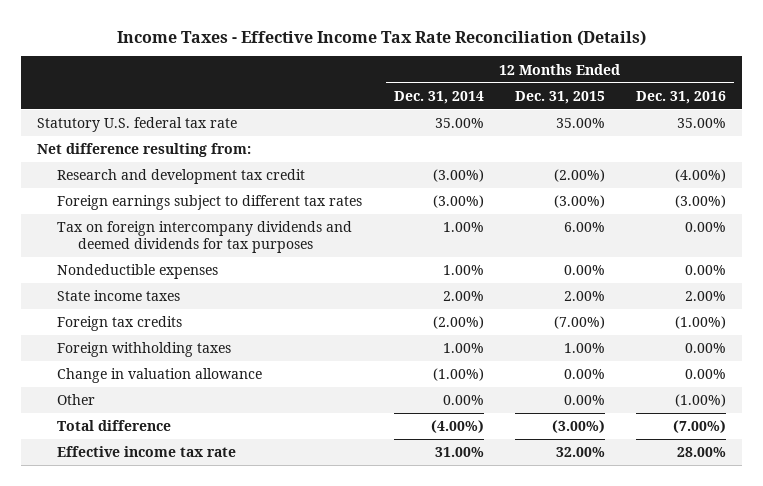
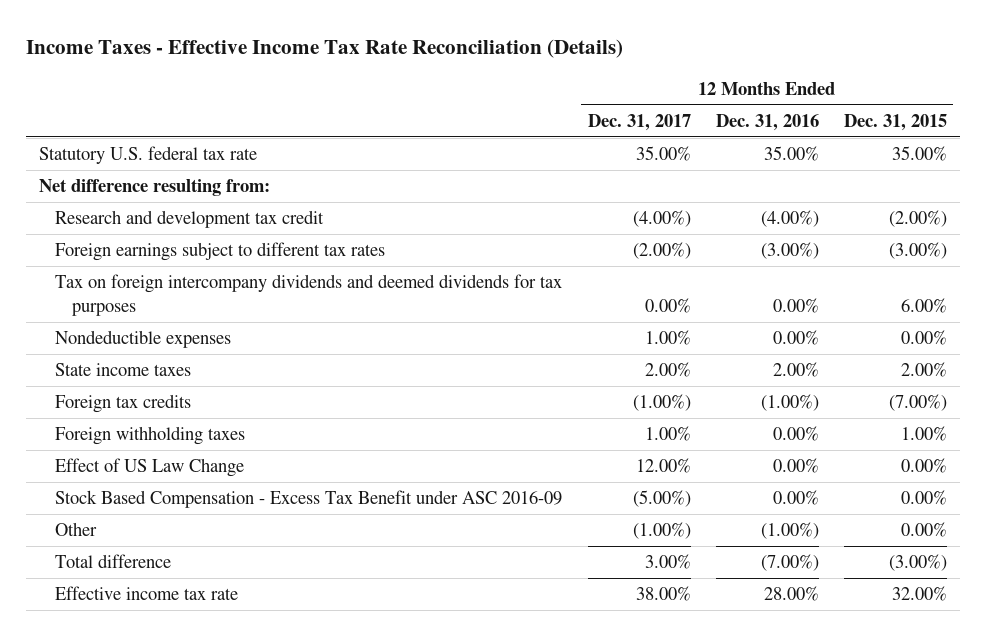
[393,90,484,104] Dec. 31, 2014 -> none
none -> [587,113,691,131] Dec. 31, 2017
none -> [55,458,245,478] Effect of US Law Change
[57,368,263,384] Change in valuation allowance -> [55,490,563,509] Stock Based Compensation - Excess Tax Benefit under ASC 2016-09

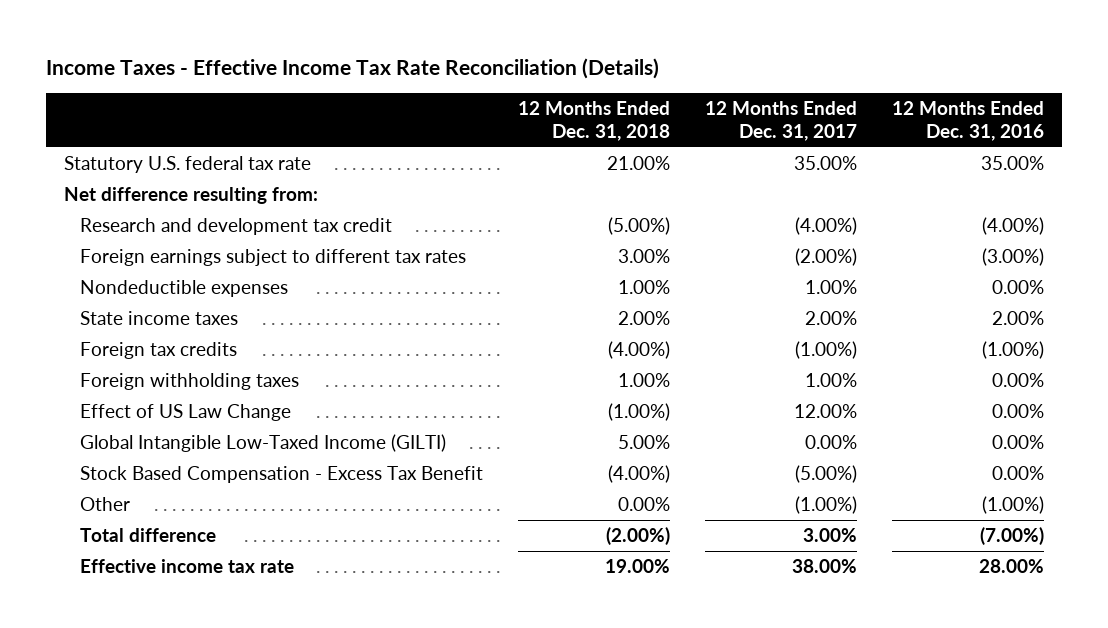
[844,113,948,131] Dec. 31, 2015 -> none
none -> [517,101,670,141] 12 Months Ended Dec. 31, 2018
[55,274,563,316] Tax on foreign intercompany dividends and deemed dividends for tax purposes -> none
none -> [79,434,446,453] Global Intangible Low-Taxed Income (GILTI)
[55,490,563,509] Stock Based Compensation - Excess Tax Benefit under ASC 2016-09 -> [79,466,483,484] Stock Based Compensation - Excess Tax Benefit

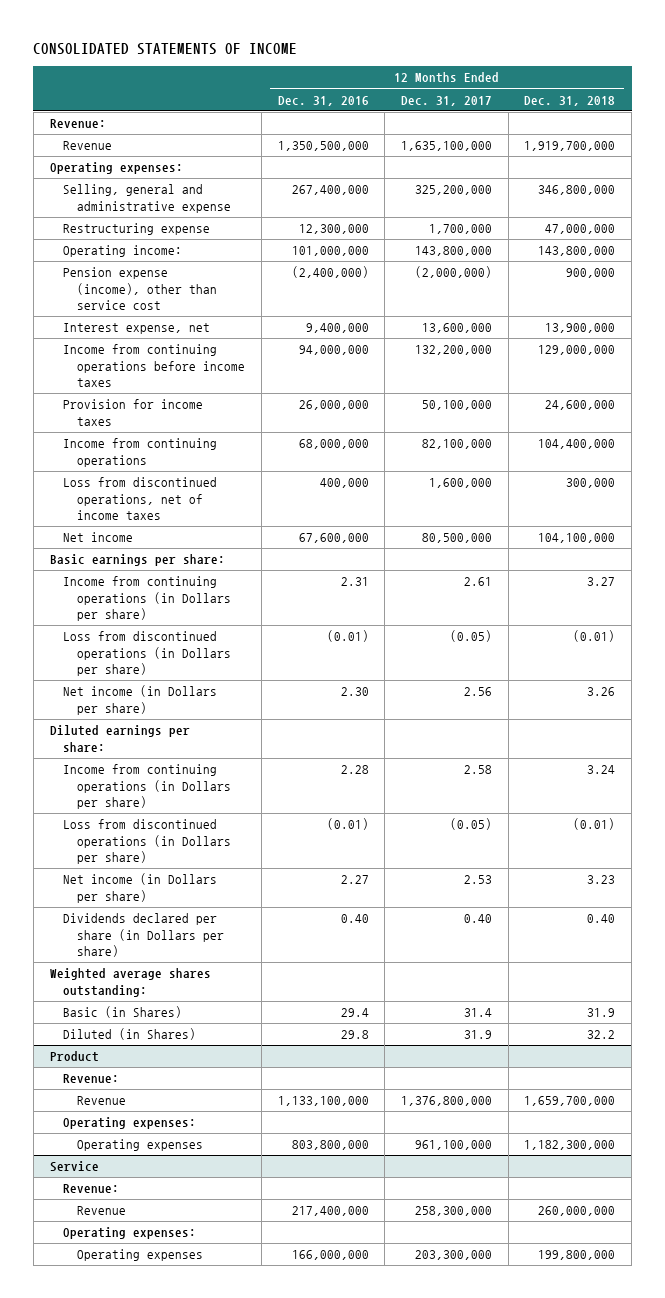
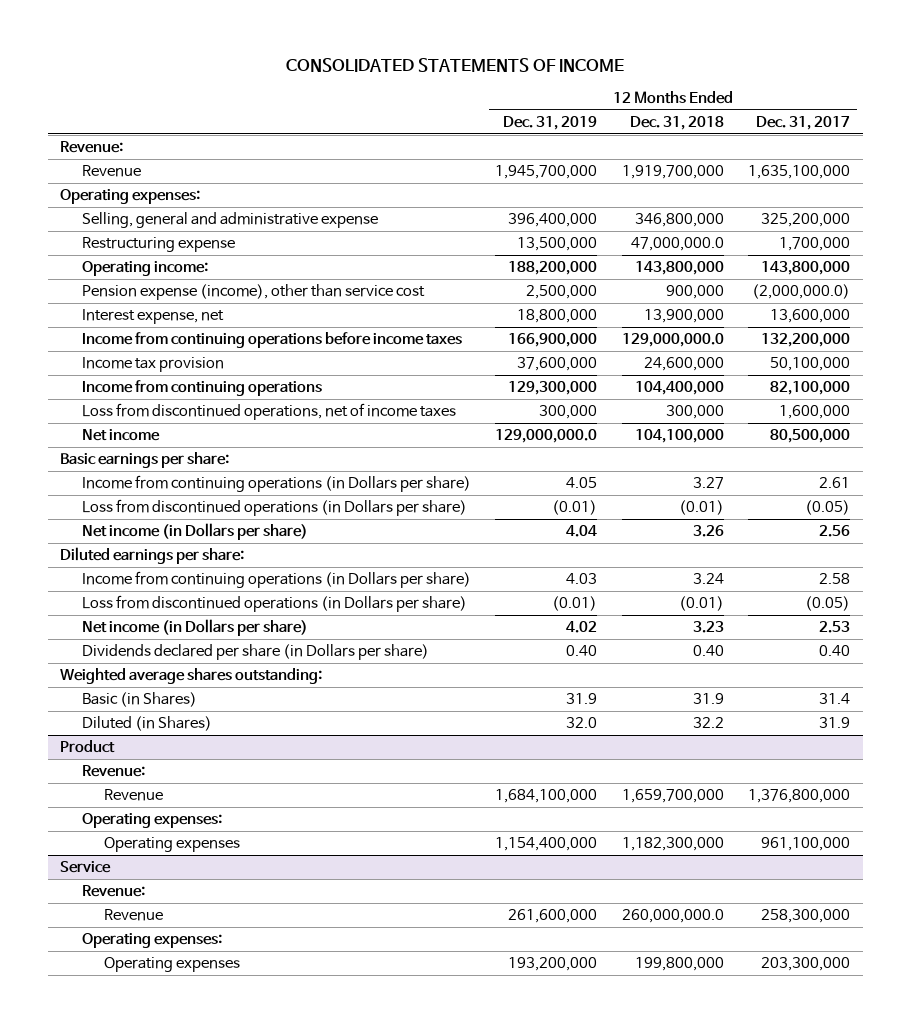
[277,95,369,106] Dec. 31, 2016 -> none
none -> [503,115,598,130] Dec. 31, 2019
[545,224,616,235] 47,000,000 -> [630,237,724,252] 47,000,000.0
[415,266,493,279] (2,000,000) -> [752,284,851,300] (2,000,000.0)
[538,345,616,356] 129,000,000 -> [621,333,724,348] 129,000,000.0
[63,399,204,426] Provision for income taxes -> [81,357,224,373] Income tax provision
[538,1206,616,1217] 260,000,000 -> [621,909,724,924] 260,000,000.0

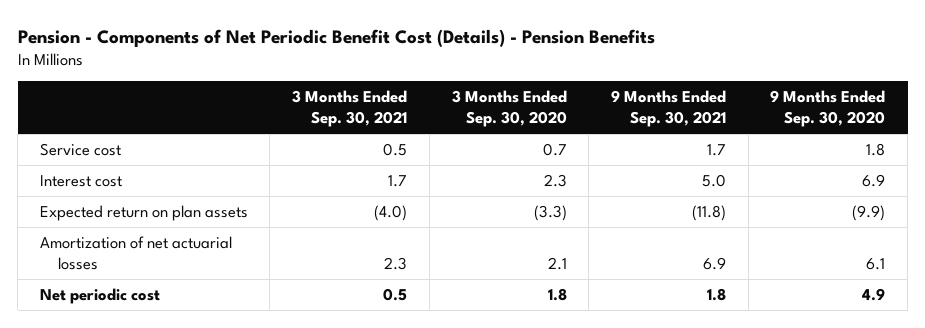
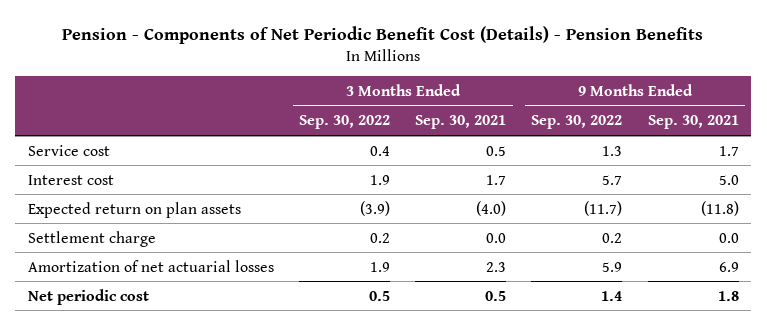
[451,90,567,128] 3 Months Ended Sep. 30, 2020 -> none
[770,90,886,128] 9 Months Ended Sep. 30, 2020 -> none
none -> [299,115,391,130] Sep. 30, 2022
none -> [531,115,623,130] Sep. 30, 2022
none -> [28,230,157,247] Settlement charge

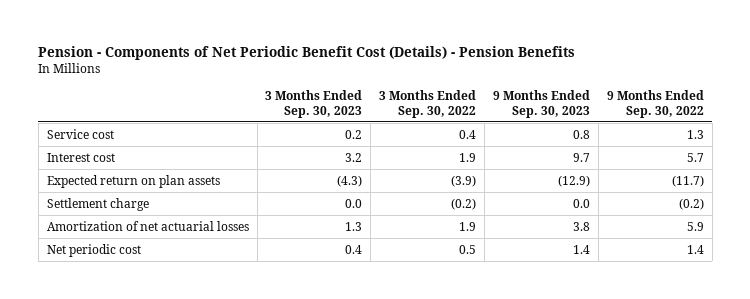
[415,115,507,130] Sep. 30, 2021 -> none
[647,115,739,130] Sep. 30, 2021 -> none
none -> [265,90,363,118] 3 Months Ended Sep. 30, 2023
none -> [493,90,591,118] 9 Months Ended Sep. 30, 2023
[370,232,391,243] 0.2 -> [451,197,477,210] (0.2)
[602,232,623,243] 0.2 -> [678,197,704,210] (0.2)

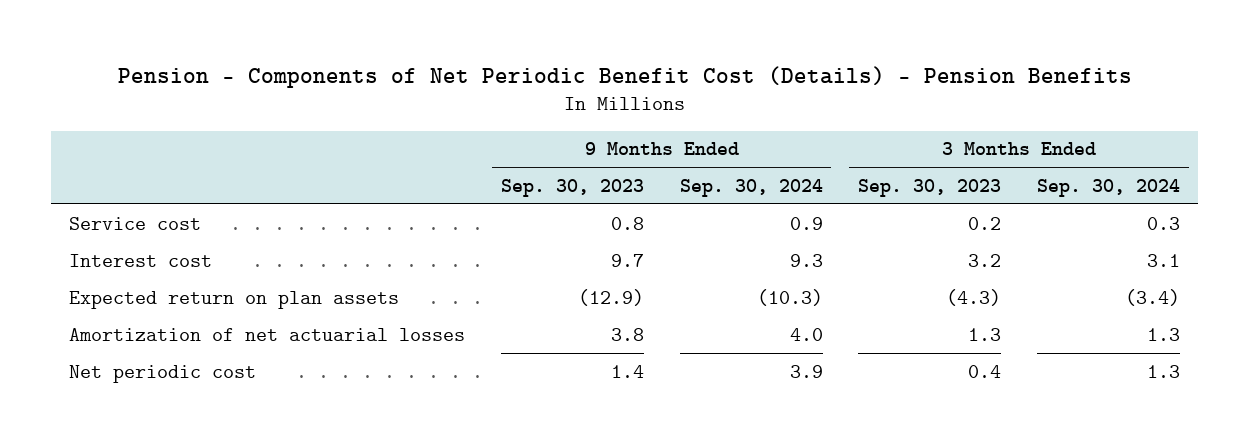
[379,90,477,118] 3 Months Ended Sep. 30, 2022 -> none
[606,90,704,118] 9 Months Ended Sep. 30, 2022 -> none
none -> [679,178,823,197] Sep. 30, 2024
none -> [1037,178,1181,197] Sep. 30, 2024
[46,197,149,211] Settlement charge -> none

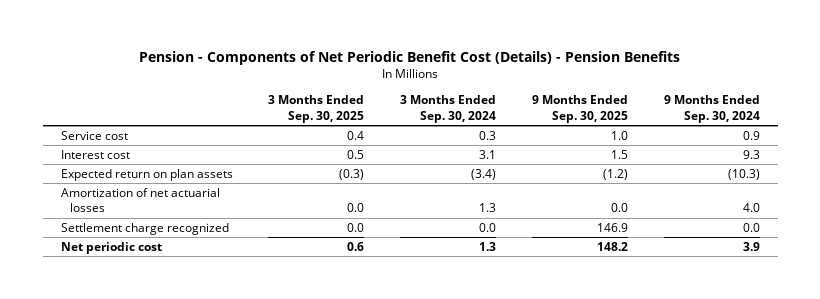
[500,178,644,197] Sep. 30, 2023 -> none
[858,178,1002,197] Sep. 30, 2023 -> none
none -> [268,95,365,123] 3 Months Ended Sep. 30, 2025
none -> [531,95,628,123] 9 Months Ended Sep. 30, 2025
none -> [60,223,229,236] Settlement charge recognized

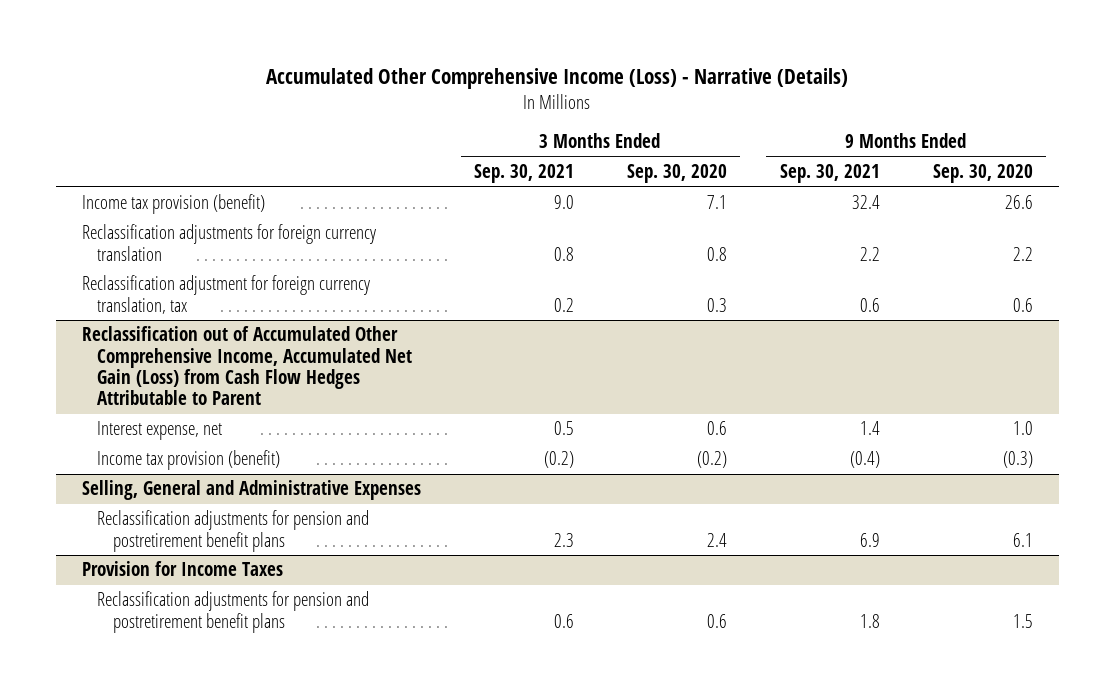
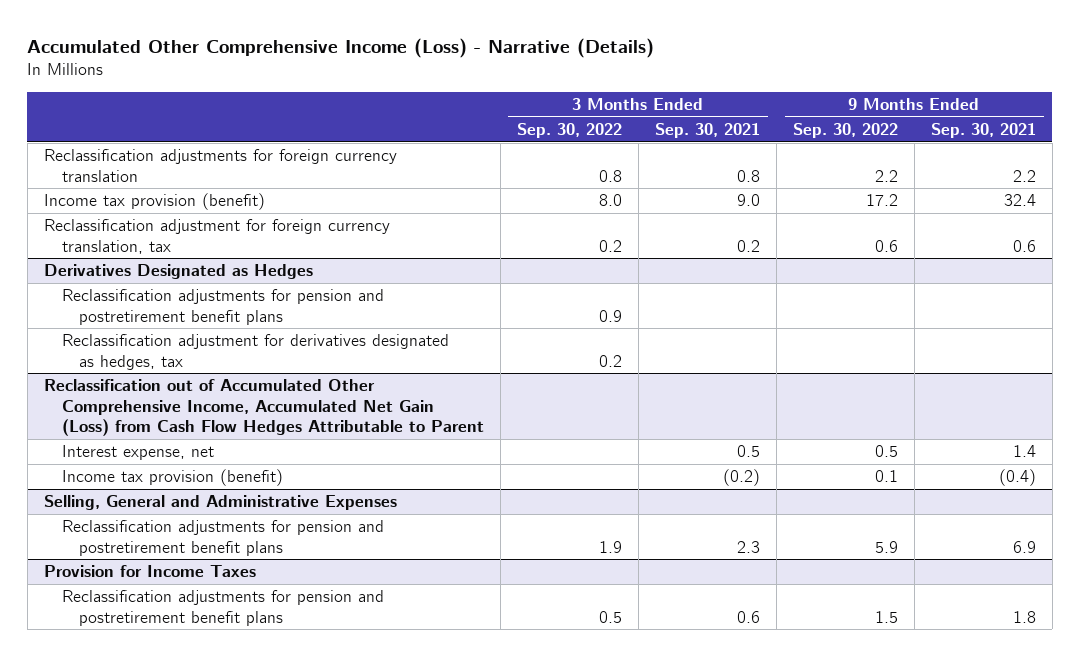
[626,164,727,184] Sep. 30, 2020 -> none
[932,164,1033,184] Sep. 30, 2020 -> none
none -> [516,123,622,139] Sep. 30, 2022
none -> [792,123,898,139] Sep. 30, 2022
[82,194,266,215] Income tax provision (benefit) -> [43,193,265,211] Income tax provision (benefit)
none -> [43,264,313,280] Derivatives Designated as Hedges
none -> [61,289,384,325] Reclassification adjustments for pension and postretirement benefit plans
none -> [61,334,449,370] Reclassification adjustment for derivatives designated as hedges, tax

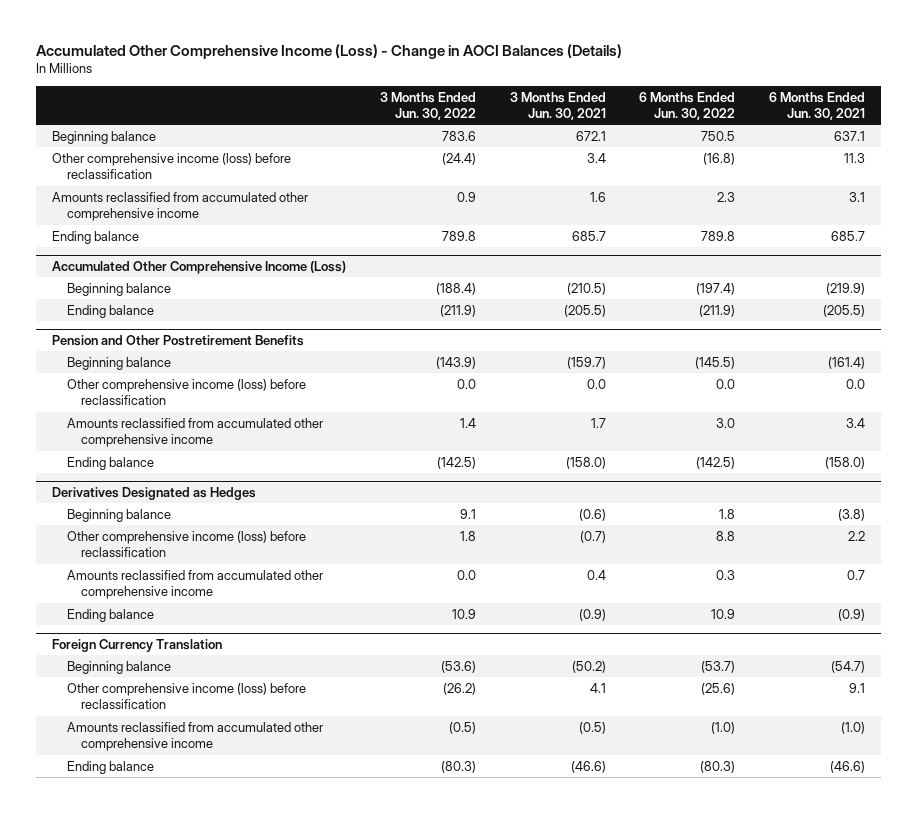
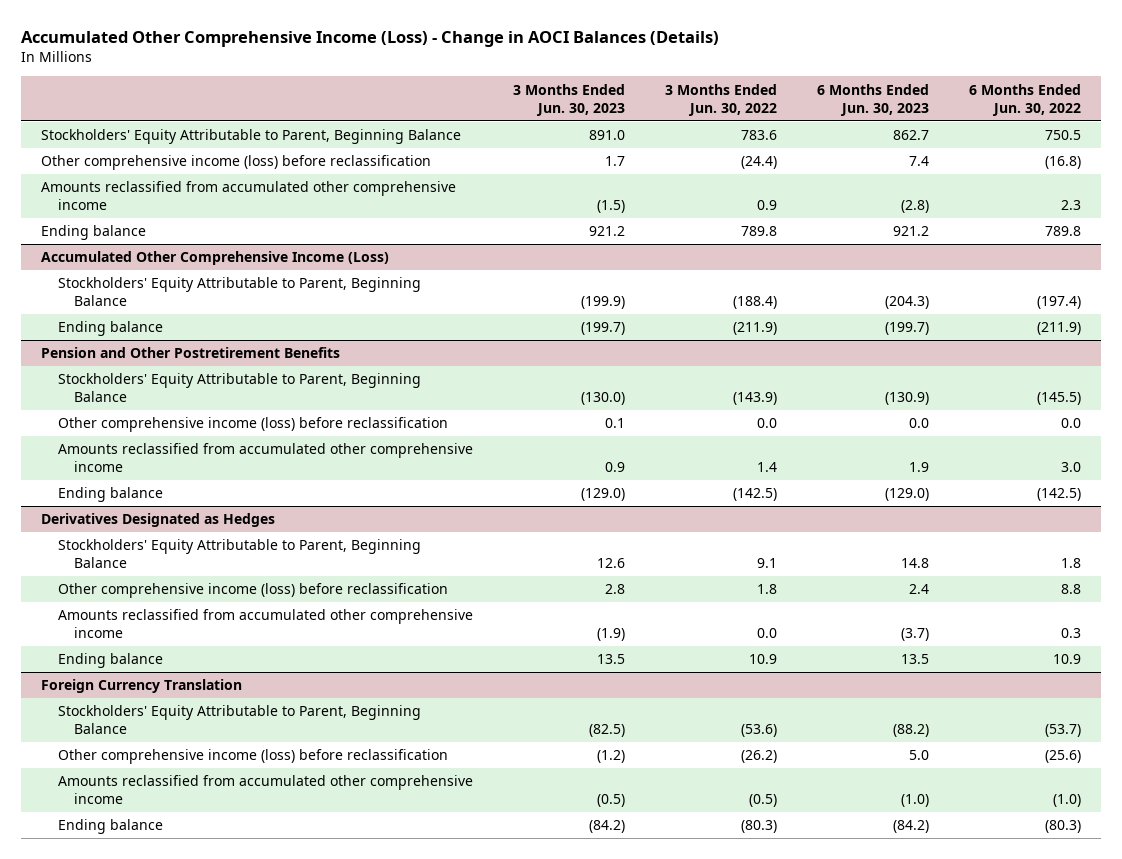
[509,91,606,120] 3 Months Ended Jun. 30, 2021 -> none
[768,91,865,120] 6 Months Ended Jun. 30, 2021 -> none
none -> [512,83,625,116] 3 Months Ended Jun. 30, 2023
none -> [817,83,930,116] 6 Months Ended Jun. 30, 2023
[52,130,157,144] Beginning balance -> [41,129,462,145] Stockholders' Equity Attributable to Parent, Beginning Balance
[66,282,171,296] Beginning balance -> [57,277,421,307] Stockholders' Equity Attributable to Parent, Beginning Balance
[66,356,171,370] Beginning balance -> [57,373,421,403] Stockholders' Equity Attributable to Parent, Beginning Balance
[66,508,171,522] Beginning balance -> [57,539,421,569] Stockholders' Equity Attributable to Parent, Beginning Balance
[66,660,171,674] Beginning balance -> [57,705,421,735] Stockholders' Equity Attributable to Parent, Beginning Balance

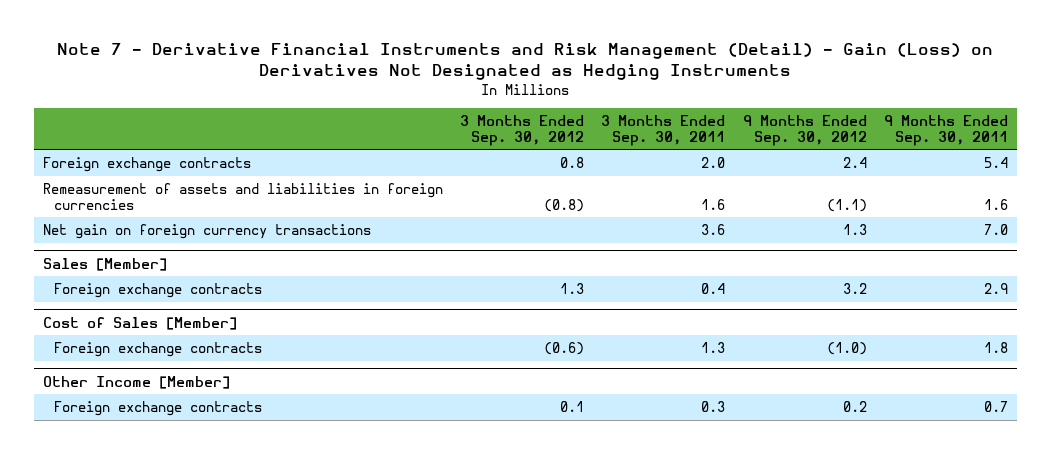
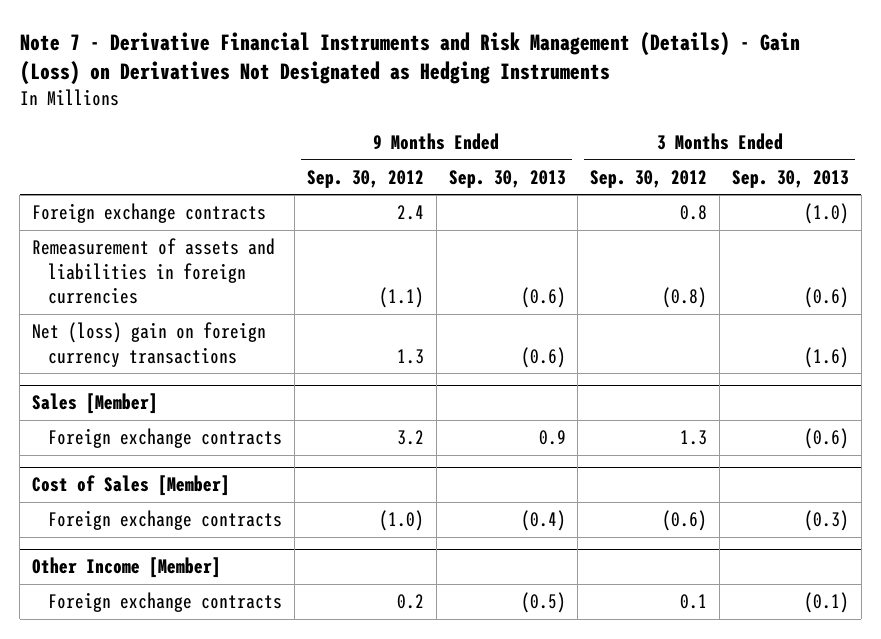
[57,43,994,81] Note 7 - Derivative Financial Instruments and Risk Management (Detail) - Gain (Loss) on Derivatives Not Designated as Hedging Instruments -> [19,31,800,86] Note 7 - Derivative Financial Instruments and Risk Management (Details) - Gain (Loss) on Derivatives Not Designated as Hedging Instruments
[601,115,726,146] 3 Months Ended Sep. 30, 2011 -> none
[884,115,1009,146] 9 Months Ended Sep. 30, 2011 -> none
none -> [448,169,566,188] Sep. 30, 2013
none -> [731,169,849,188] Sep. 30, 2013
[42,223,371,239] Net gain on foreign currency transactions -> [31,322,266,367] Net (loss) gain on foreign currency transactions

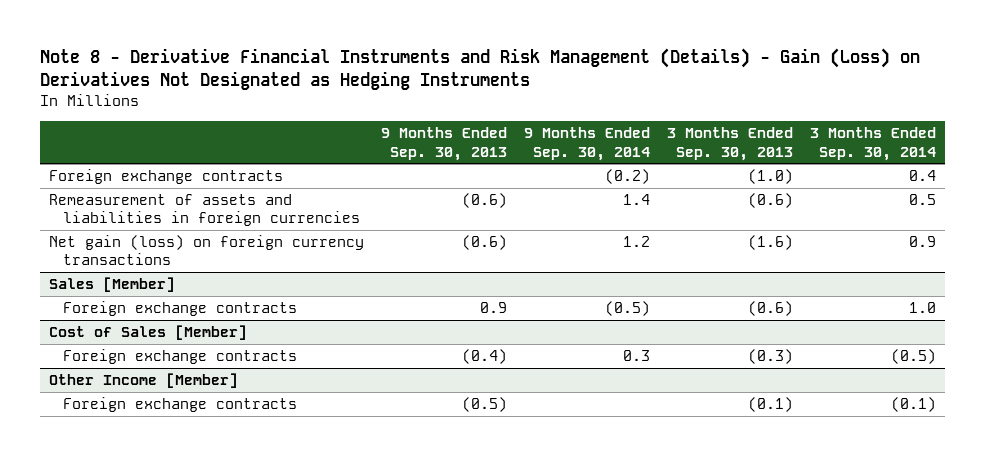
[19,31,800,86] Note 7 - Derivative Financial Instruments and Risk Management (Details) - Gain (Loss) on Derivatives Not Designated as Hedging Instruments -> [40,48,921,91] Note 8 - Derivative Financial Instruments and Risk Management (Details) - Gain (Loss) on Derivatives Not Designated as Hedging Instruments
[306,169,424,188] Sep. 30, 2012 -> none
[590,169,708,188] Sep. 30, 2012 -> none
none -> [523,127,650,161] 9 Months Ended Sep. 30, 2014
none -> [810,127,937,161] 3 Months Ended Sep. 30, 2014
[31,322,266,367] Net (loss) gain on foreign currency transactions -> [48,235,364,266] Net gain (loss) on foreign currency transactions

